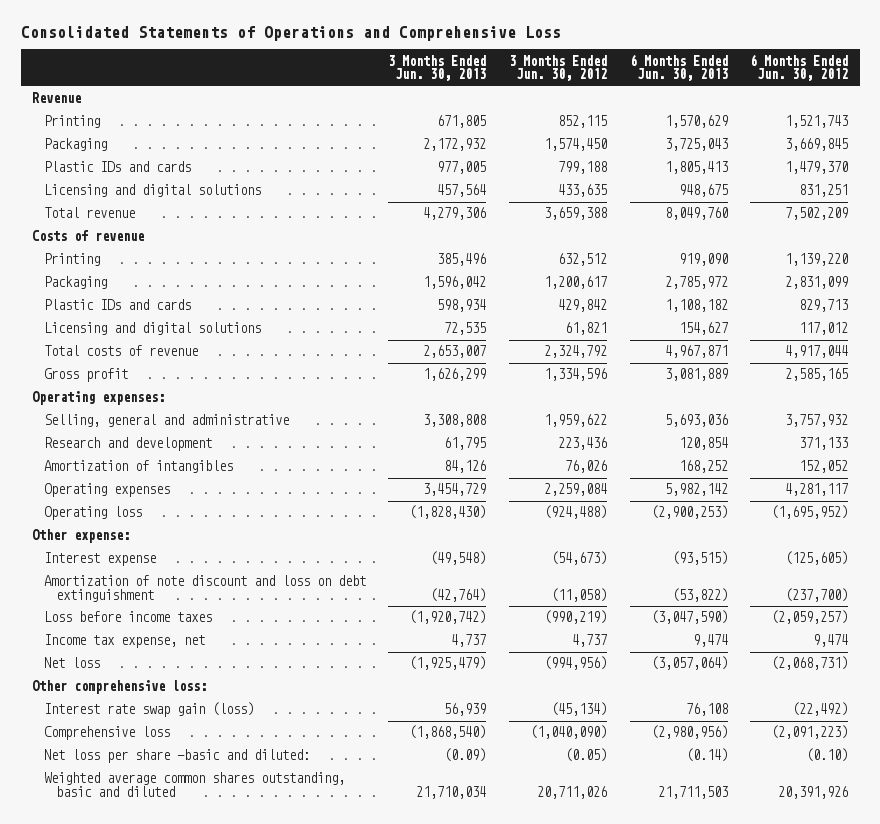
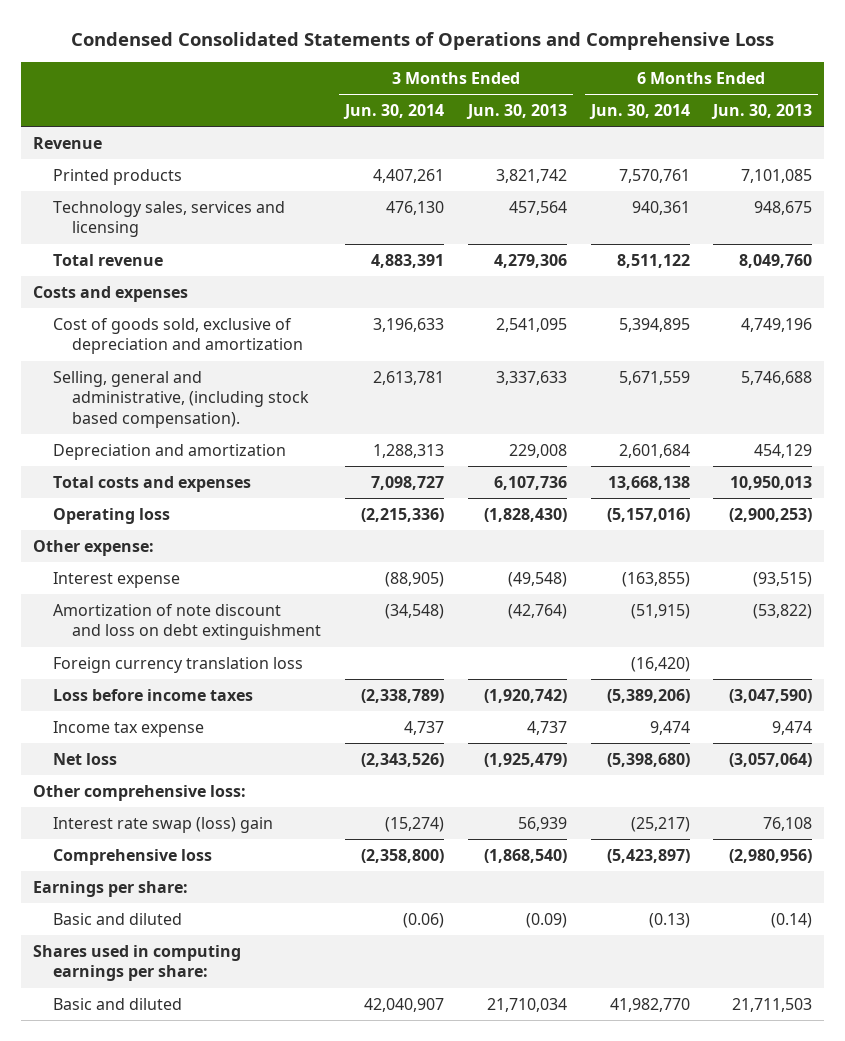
[20,25,561,41] Consolidated Statements of Operations and Comprehensive Loss -> [70,32,774,51] Condensed Consolidated Statements of Operations and Comprehensive Loss
[509,54,608,82] 3 Months Ended Jun. 30, 2012 -> none
[750,53,849,82] 6 Months Ended Jun. 30, 2012 -> none
none -> [343,103,445,119] Jun. 30, 2014
none -> [588,103,690,119] Jun. 30, 2014
[43,115,100,129] Printing -> none
[43,138,107,152] Packaging -> none
[43,161,191,173] Plastic IDs and cards -> none
none -> [52,168,182,185] Printed products
[43,184,261,198] Licensing and digital solutions -> [52,200,285,238] Technology sales, services and licensing
[31,230,144,242] Costs of revenue -> none
[43,253,100,267] Printing -> none
[43,276,107,290] Packaging -> none
[43,299,191,311] Plastic IDs and cards -> none
[43,322,261,336] Licensing and digital solutions -> none
[43,345,198,357] Total costs of revenue -> none
[43,368,128,383] Gross profit -> none
[43,437,212,452] Research and development -> none
[43,460,233,474] Amortization of intangibles -> none
[31,391,165,406] Operating expenses: -> [33,285,189,302] Costs and expenses
none -> [52,317,304,355] Cost of goods sold, exclusive of depreciation and amortization
[43,414,289,428] Selling, general and administrative -> [52,370,310,429] Selling, general and administrative, (including stock based compensation).
[423,414,487,428] 3,308,808 -> [495,370,567,385] 3,337,633
[664,414,728,428] 5,693,036 -> [741,370,813,385] 5,746,688
none -> [52,443,286,460] Depreciation and amortization
[43,483,170,498] Operating expenses -> [52,475,251,492] Total costs and expenses
[423,483,487,497] 3,454,729 -> [493,475,567,490] 6,107,736
[664,483,728,497] 5,982,142 -> [730,475,813,490] 10,950,013
none -> [52,656,303,673] Foreign currency translation loss
[43,634,205,649] Income tax expense, net -> [52,720,204,737] Income tax expense
[43,702,254,718] Interest rate swap gain (loss) -> [52,816,273,833] Interest rate swap (loss) gain
none -> [33,880,189,897] Earnings per share:
[43,749,310,764] Net loss per share -basic and diluted: -> [52,912,182,925] Basic and diluted
none -> [33,944,242,982] Shares used in computing earnings per share:
[43,772,345,798] Weighted average common shares outstanding, basic and diluted -> [52,997,182,1010] Basic and diluted

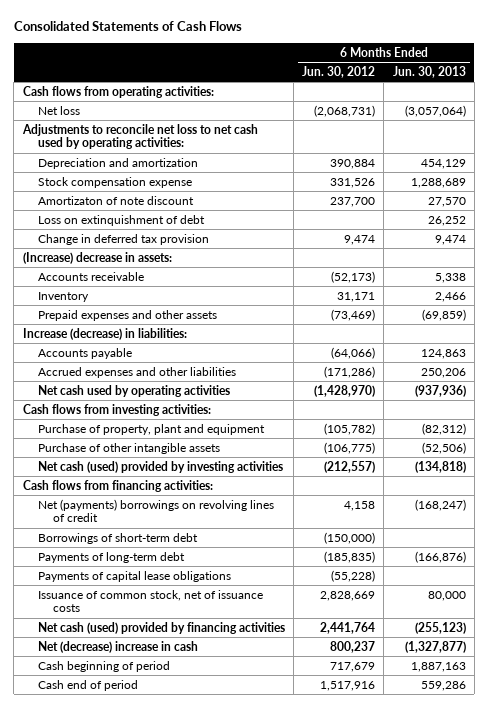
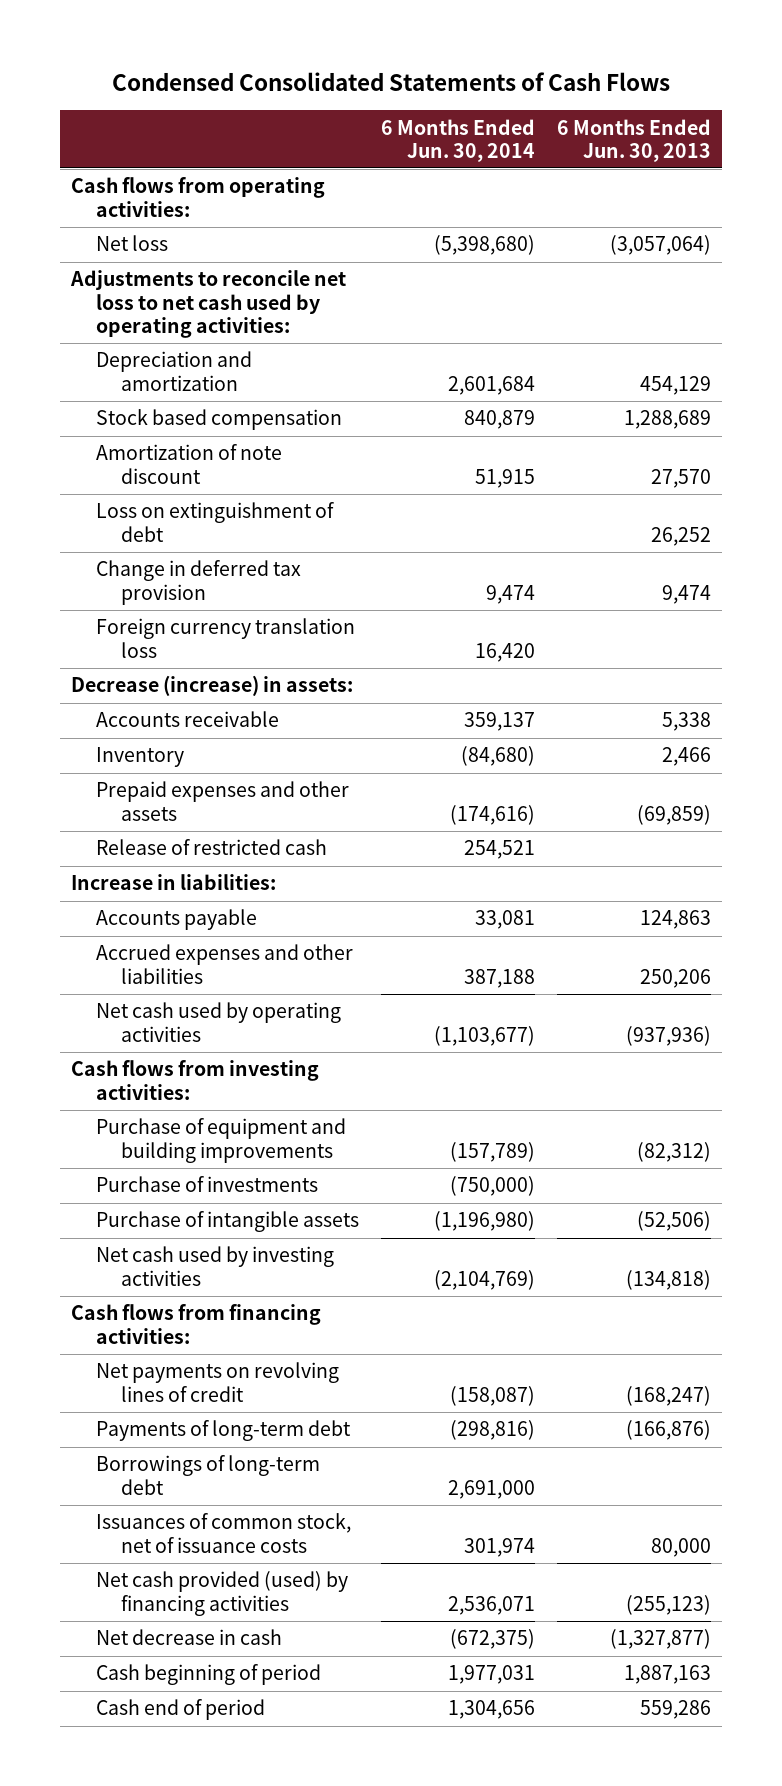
[13,21,242,32] Consolidated Statements of Cash Flows -> [111,71,670,91] Condensed Consolidated Statements of Cash Flows
[302,65,376,78] Jun. 30, 2012 -> none
none -> [380,118,535,162] 6 Months Ended Jun. 30, 2014
[37,176,192,188] Stock compensation expense -> [95,409,342,431] Stock based compensation
[37,195,194,205] Amortizaton of note discount -> [95,444,282,484] Amortization of note discount
[37,214,205,226] Loss on extinquishment of debt -> [95,502,334,542] Loss on extinguishment of debt
none -> [95,618,355,658] Foreign currency translation loss
[22,251,172,264] (Increase) decrease in assets: -> [70,675,353,697] Decrease (increase) in assets:
none -> [95,839,327,856] Release of restricted cash
[22,327,187,340] Increase (decrease) in liabilities: -> [70,874,276,891] Increase in liabilities:
[37,423,265,435] Purchase of property, plant and equipment -> [95,1118,346,1163] Purchase of equipment and building improvements
none -> [95,1176,318,1193] Purchase of investments
[37,442,220,454] Purchase of other intangible assets -> [95,1211,359,1233] Purchase of intangible assets
[37,460,283,473] Net cash (used) provided by investing activities -> [95,1246,334,1286] Net cash used by investing activities
[37,532,198,544] Borrowings of short-term debt -> none
[37,498,274,523] Net (payments) borrowings on revolving lines of credit -> [95,1362,339,1402] Net payments on revolving lines of credit
[37,570,231,582] Payments of capital lease obligations -> none
none -> [95,1455,320,1495] Borrowings of long-term debt
[37,589,263,613] Issuance of common stock, net of issuance costs -> [95,1513,351,1553] Issuances of common stock, net of issuance costs
[37,621,285,634] Net cash (used) provided by financing activities -> [95,1571,348,1616] Net cash provided (used) by financing activities
[37,640,198,653] Net (decrease) increase in cash -> [95,1629,282,1646] Net decrease in cash

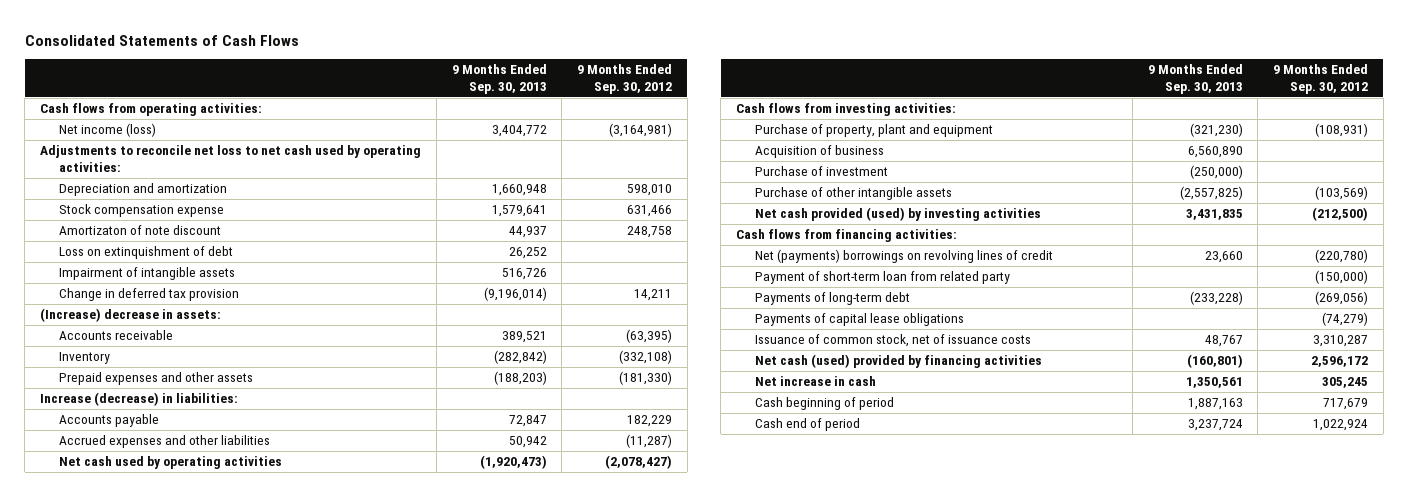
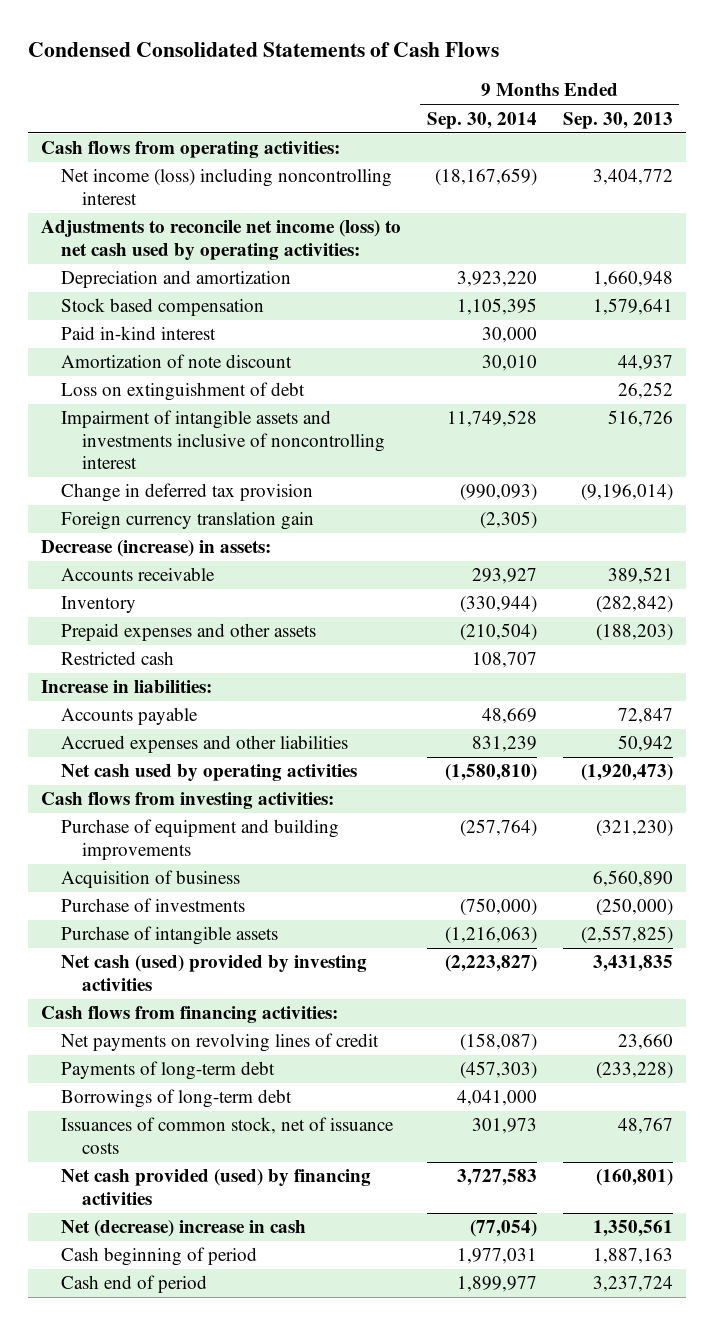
[24,34,299,46] Consolidated Statements of Cash Flows -> [27,41,499,57] Condensed Consolidated Statements of Cash Flows
[576,64,672,95] 9 Months Ended Sep. 30, 2012 -> none
none -> [426,111,537,129] Sep. 30, 2014
[59,123,157,138] Net income (loss) -> [61,168,393,205] Net income (loss) including noncontrolling interest
[40,145,422,173] Adjustments to reconcile net loss to net cash used by operating activities: -> [40,220,401,260] Adjustments to reconcile net income (loss) to net cash used by operating activities:
[59,204,225,218] Stock compensation expense -> [61,298,265,317] Stock based compensation
none -> [61,326,217,341] Paid in-kind interest
[59,225,222,236] Amortizaton of note discount -> [61,354,293,369] Amortization of note discount
[59,246,234,260] Loss on extinquishment of debt -> [61,382,306,402] Loss on extinguishment of debt
[59,267,236,281] Impairment of intangible assets -> [61,410,385,469] Impairment of intangible assets and investments inclusive of noncontrolling interest
none -> [61,512,315,531] Foreign currency translation gain
[40,308,222,323] (Increase) decrease in assets: -> [40,540,271,558] Decrease (increase) in assets:
none -> [61,651,175,666] Restricted cash
[40,392,239,407] Increase (decrease) in liabilities: -> [40,680,212,694] Increase in liabilities:
[755,124,994,138] Purchase of property, plant and equipment -> [61,819,340,860] Purchase of equipment and building improvements
[755,166,889,177] Purchase of investment -> [61,898,246,913] Purchase of investments
[755,187,953,201] Purchase of other intangible assets -> [61,926,279,946] Purchase of intangible assets
[755,207,1042,222] Net cash provided (used) by investing activities -> [61,955,368,991] Net cash (used) provided by investing activities
[755,271,1011,285] Payment of short-term loan from related party -> none
[755,249,1054,264] Net (payments) borrowings on revolving lines of credit -> [61,1033,380,1053] Net payments on revolving lines of credit
[755,313,965,327] Payments of capital lease obligations -> none
none -> [61,1089,293,1109] Borrowings of long-term debt
[755,334,1032,348] Issuance of common stock, net of issuance costs -> [61,1117,395,1154] Issuances of common stock, net of issuance costs
[755,354,1043,369] Net cash (used) provided by financing activities -> [61,1169,372,1205] Net cash provided (used) by financing activities
[755,376,877,387] Net increase in cash -> [61,1220,307,1238] Net (decrease) increase in cash

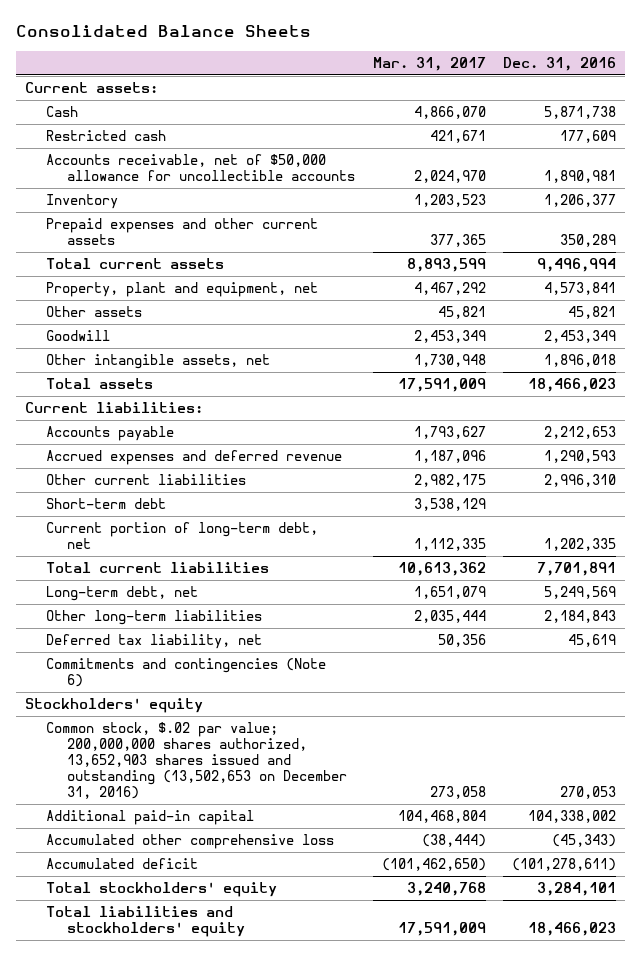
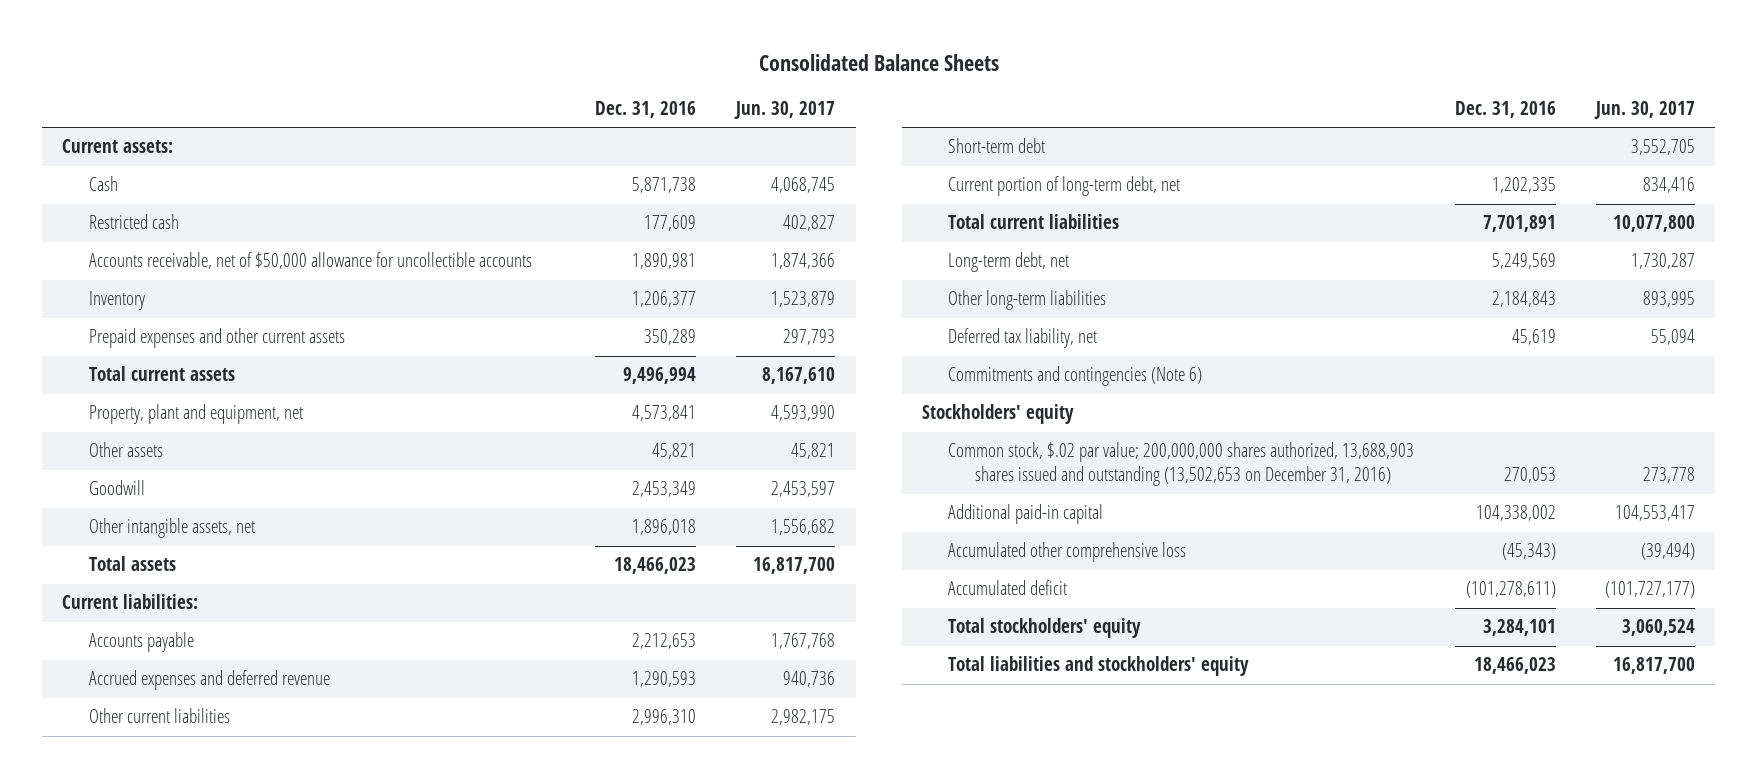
[372,56,486,71] Mar. 31, 2017 -> none
none -> [734,101,836,120] Jun. 30, 2017
[45,721,347,800] Common stock, $.02 par value; 200,000,000 shares authorized, 13,652,903 shares issued and outstanding (13,502,653 on December 31, 2016) -> [948,442,1415,487] Common stock, $.02 par value; 200,000,000 shares authorized, 13,688,903 shares issued and outstanding (13,502,653 on December 31, 2016)

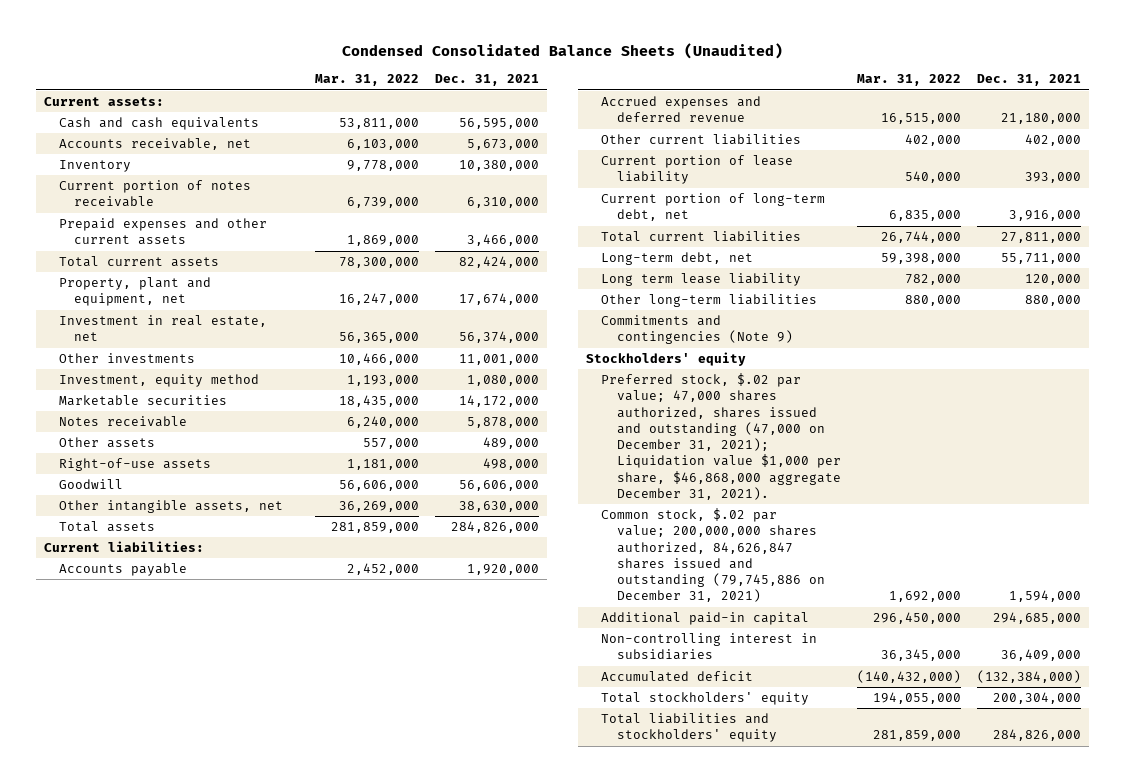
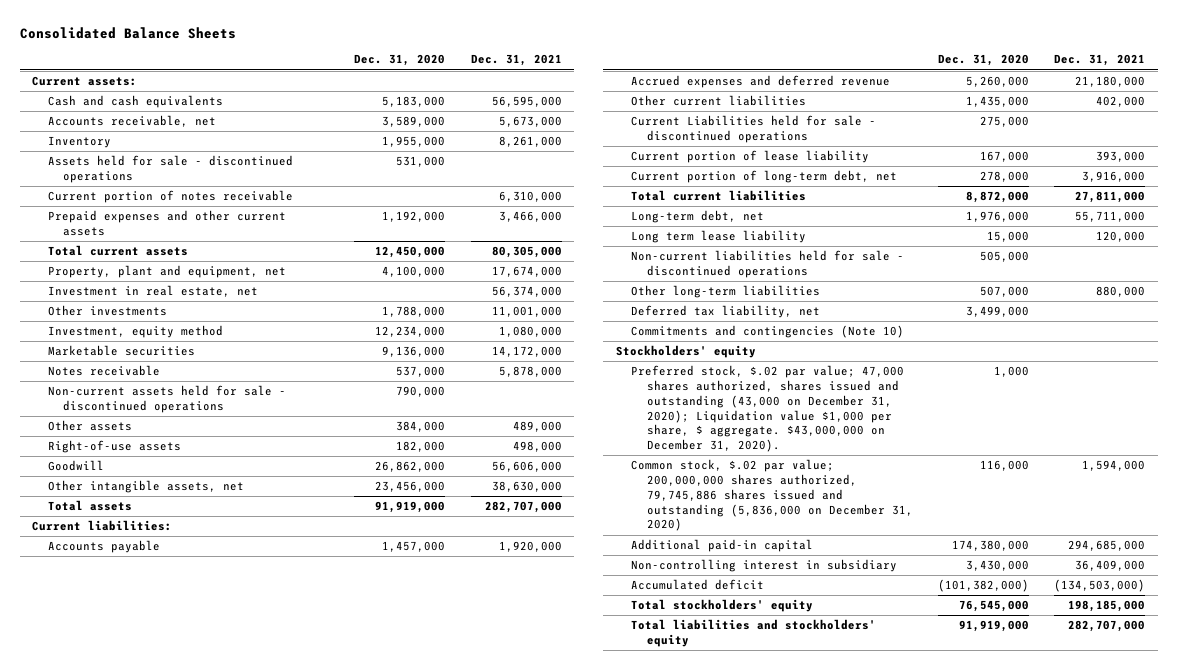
[341,42,783,59] Condensed Consolidated Balance Sheets (Unaudited) -> [19,26,236,39] Consolidated Balance Sheets
[314,74,419,87] Mar. 31, 2022 -> none
none -> [354,54,446,67] Dec. 31, 2020
[458,160,539,172] 10,380,000 -> [498,136,562,148] 8,261,000
none -> [47,155,293,184] Assets held for sale - discontinued operations
[458,256,539,269] 82,424,000 -> [491,246,562,259] 80,305,000
none -> [47,385,286,414] Non-current assets held for sale - discontinued operations
[450,521,539,534] 284,826,000 -> [484,501,562,514] 282,707,000
none -> [631,115,877,144] Current Liabilities held for sale - discontinued operations
none -> [631,250,905,279] Non-current liabilities held for sale - discontinued operations
none -> [631,305,821,319] Deferred tax liability, net
[601,315,793,345] Commitments and contingencies (Note 9) -> [631,325,905,339] Commitments and contingencies (Note 10)
[601,373,841,500] Preferred stock, $.02 par value; 47,000 shares authorized, shares issued and outstanding (47,000 on December 31, 2021); Liquidation value $1,000 per share, $46,868,000 aggregate December 31, 2021). -> [631,365,905,453] Preferred stock, $.02 par value; 47,000 shares authorized, shares issued and outstanding (43,000 on December 31, 2020); Liquidation value $1,000 per share, $ aggregate. $43,000,000 on December 31, 2020).
[601,508,825,603] Common stock, $.02 par value; 200,000,000 shares authorized, 84,626,847 shares issued and outstanding (79,745,886 on December 31, 2021) -> [631,459,913,532] Common stock, $.02 par value; 200,000,000 shares authorized, 79,745,886 shares issued and outstanding (5,836,000 on December 31, 2020)
[601,633,818,661] Non-controlling interest in subsidiaries -> [631,559,898,573] Non-controlling interest in subsidiary
[976,670,1081,684] (132,384,000) -> [1054,579,1146,593] (134,503,000)
[992,692,1081,705] 200,304,000 -> [1068,600,1146,613] 198,185,000
[992,729,1081,742] 284,826,000 -> [1068,620,1146,633] 282,707,000

